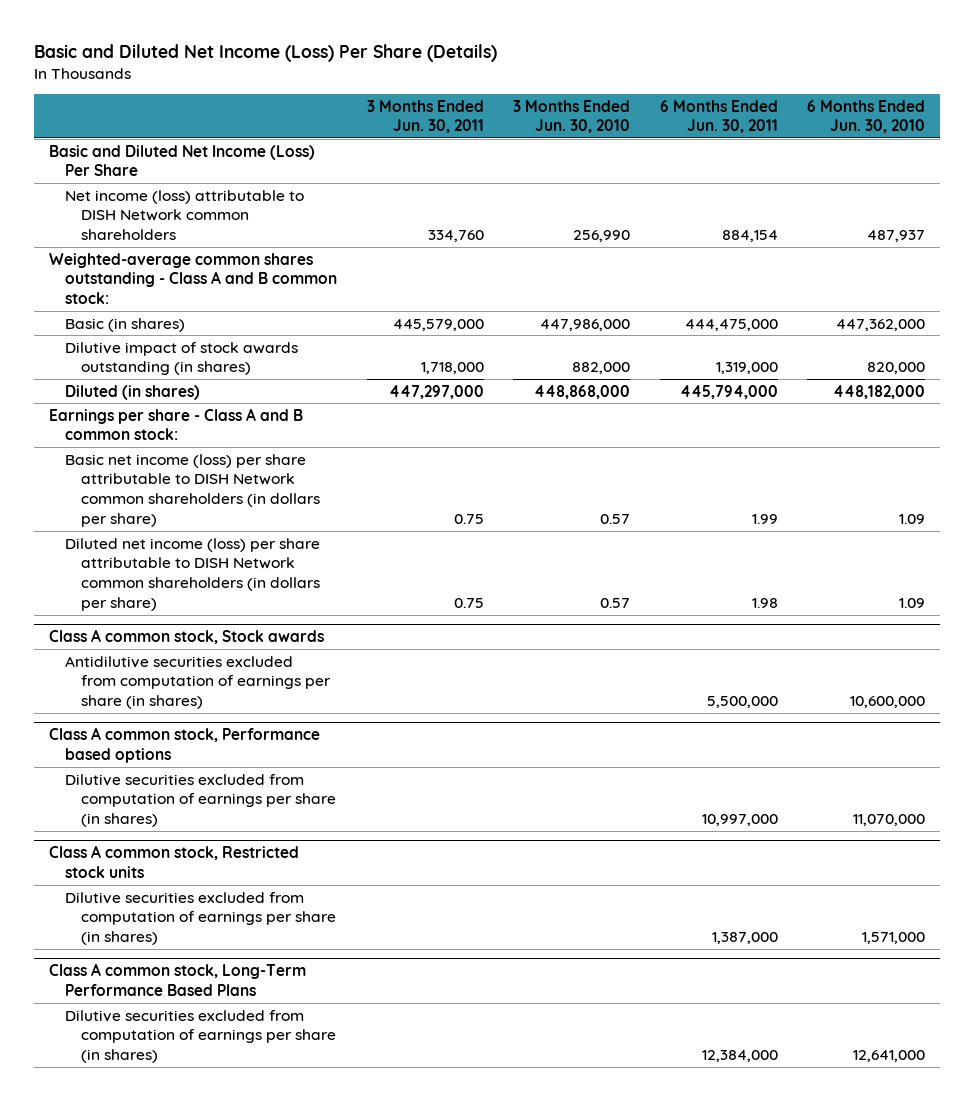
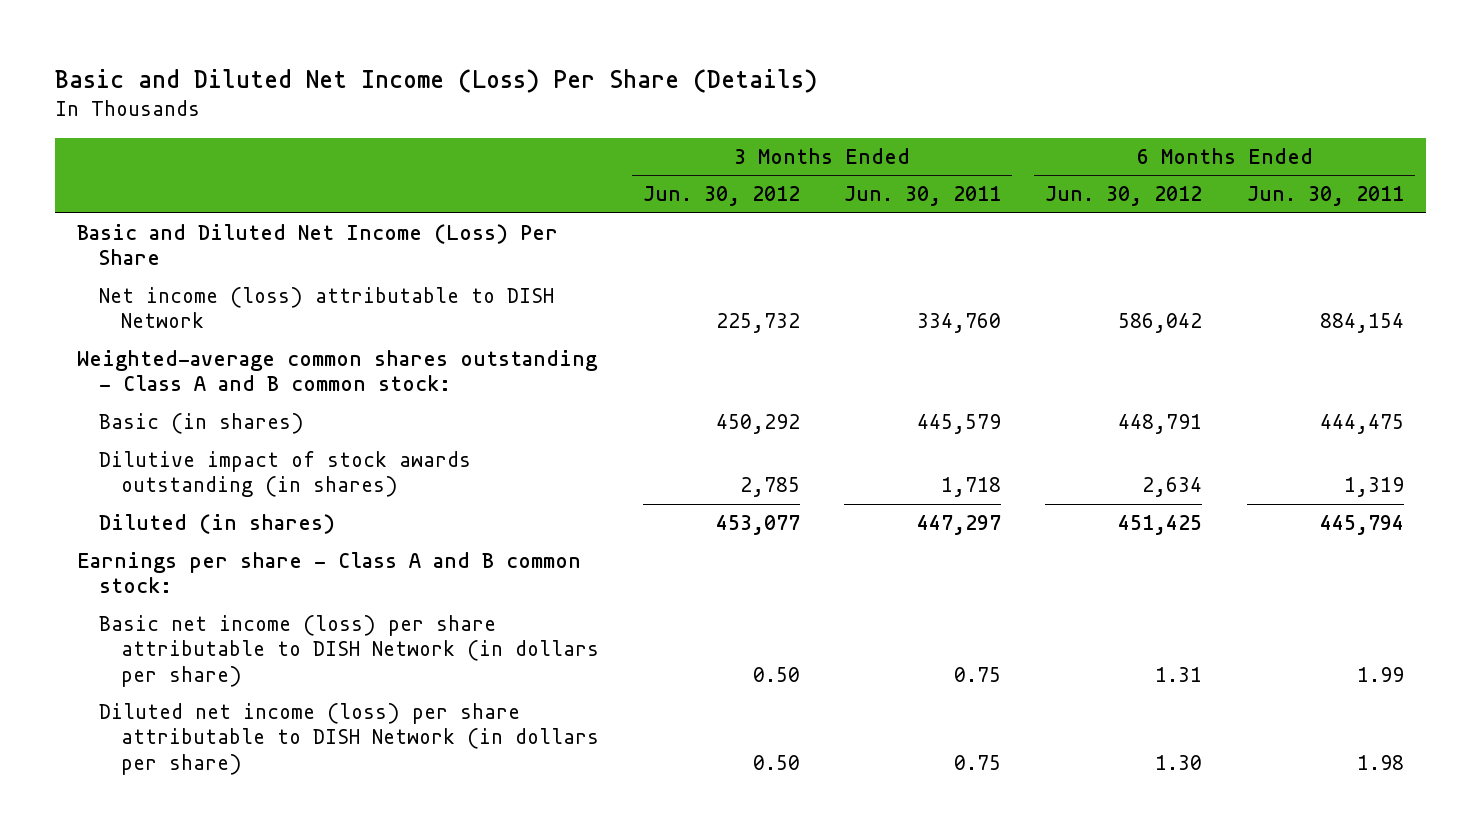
[513,99,631,134] 3 Months Ended Jun. 30, 2010 -> none
[807,99,926,134] 6 Months Ended Jun. 30, 2010 -> none
none -> [643,186,801,207] Jun. 30, 2012
none -> [1045,186,1203,207] Jun. 30, 2012
[64,189,304,241] Net income (loss) attributable to DISH Network common shareholders -> [98,287,554,329] Net income (loss) attributable to DISH Network
[392,318,484,331] 445,579,000 -> [917,414,1002,435] 445,579
[684,318,778,331] 444,475,000 -> [1319,414,1404,435] 444,475
[420,362,484,375] 1,718,000 -> [941,477,1002,498] 1,718
[715,362,778,375] 1,319,000 -> [1343,477,1404,498] 1,319
[388,384,484,399] 447,297,000 -> [917,515,1002,536] 447,297
[679,384,778,399] 445,794,000 -> [1319,515,1404,536] 445,794
[49,629,325,645] Class A common stock, Stock awards -> none
[64,655,331,710] Antidilutive securities excluded from computation of earnings per share (in shares) -> none
[49,727,321,764] Class A common stock, Performance based options -> none
[64,773,336,828] Dilutive securities excluded from computation of earnings per share (in shares) -> none
[49,845,300,879] Class A common stock, Restricted stock units -> none
[64,891,336,946] Dilutive securities excluded from computation of earnings per share (in shares) -> none
[49,963,307,997] Class A common stock, Long-Term Performance Based Plans -> none
[64,1009,336,1064] Dilutive securities excluded from computation of earnings per share (in shares) -> none
[64,453,320,527] Basic net income (loss) per share attributable to DISH Network common shareholders (in dollars per share) -> [98,615,600,687] Basic net income (loss) per share attributable to DISH Network (in dollars per share)
[64,537,320,611] Diluted net income (loss) per share attributable to DISH Network common shareholders (in dollars per share) -> [98,703,600,775] Diluted net income (loss) per share attributable to DISH Network (in dollars per share)

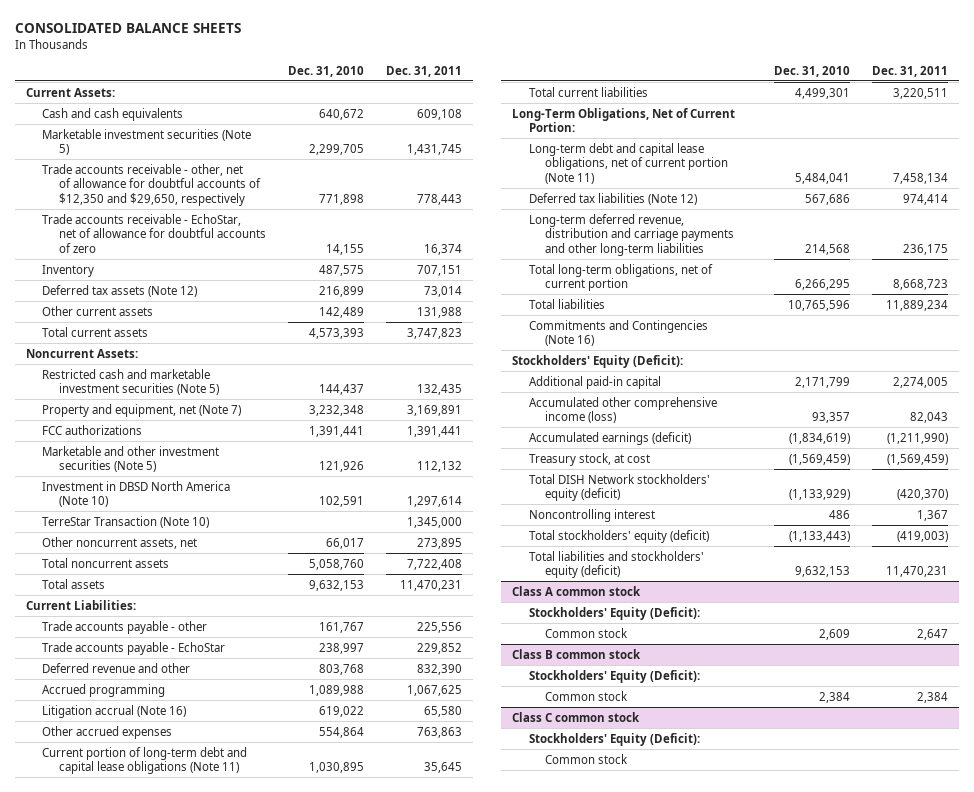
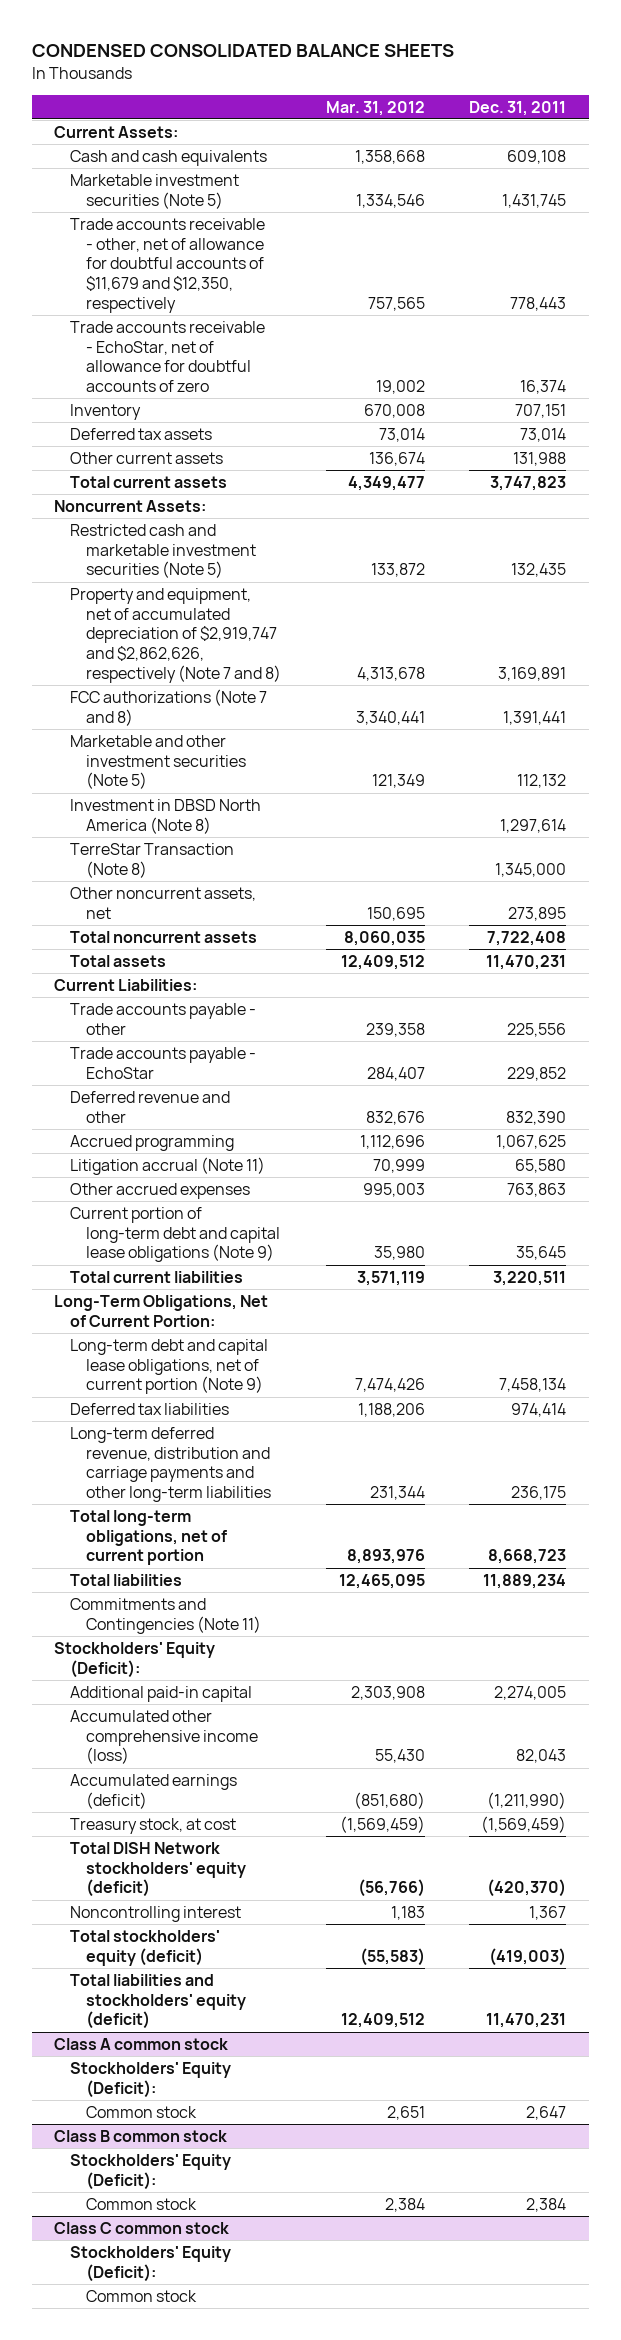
[15,22,242,33] CONSOLIDATED BALANCE SHEETS -> [32,43,455,57] CONDENSED CONSOLIDATED BALANCE SHEETS
[287,65,364,77] Dec. 31, 2010 -> none
none -> [325,100,425,116] Mar. 31, 2012
[42,163,261,206] Trade accounts receivable - other, net of allowance for doubtful accounts of $12,350 and $29,650, respectively -> [70,217,266,313] Trade accounts receivable - other, net of allowance for doubtful accounts of $11,679 and $12,350, respectively
[42,284,198,297] Deferred tax assets (Note 12) -> [70,427,213,440] Deferred tax assets
[42,403,242,417] Property and equipment, net (Note 7) -> [70,587,282,683] Property and equipment, net of accumulated depreciation of $2,919,747 and $2,862,626, respectively (Note 7 and 8)
[42,424,143,435] FCC authorizations -> [70,688,268,726] FCC authorizations (Note 7 and 8)
[42,480,231,508] Investment in DBSD North America (Note 10) -> [70,798,262,834] Investment in DBSD North America (Note 8)
[42,515,210,528] TerreStar Transaction (Note 10) -> [70,842,235,878] TerreStar Transaction (Note 8)
[42,704,187,718] Litigation accrual (Note 16) -> [70,1156,266,1175] Litigation accrual (Note 11)
[42,746,248,775] Current portion of long-term debt and capital lease obligations (Note 11) -> [70,1206,281,1263] Current portion of long-term debt and capital lease obligations (Note 9)
[528,142,729,184] Long-term debt and capital lease obligations, net of current portion (Note 11) -> [70,1338,269,1395] Long-term debt and capital lease obligations, net of current portion (Note 9)
[528,192,697,205] Deferred tax liabilities (Note 12) -> [70,1402,230,1415] Deferred tax liabilities
[528,319,708,347] Commitments and Contingencies (Note 16) -> [70,1597,262,1634] Commitments and Contingencies (Note 11)

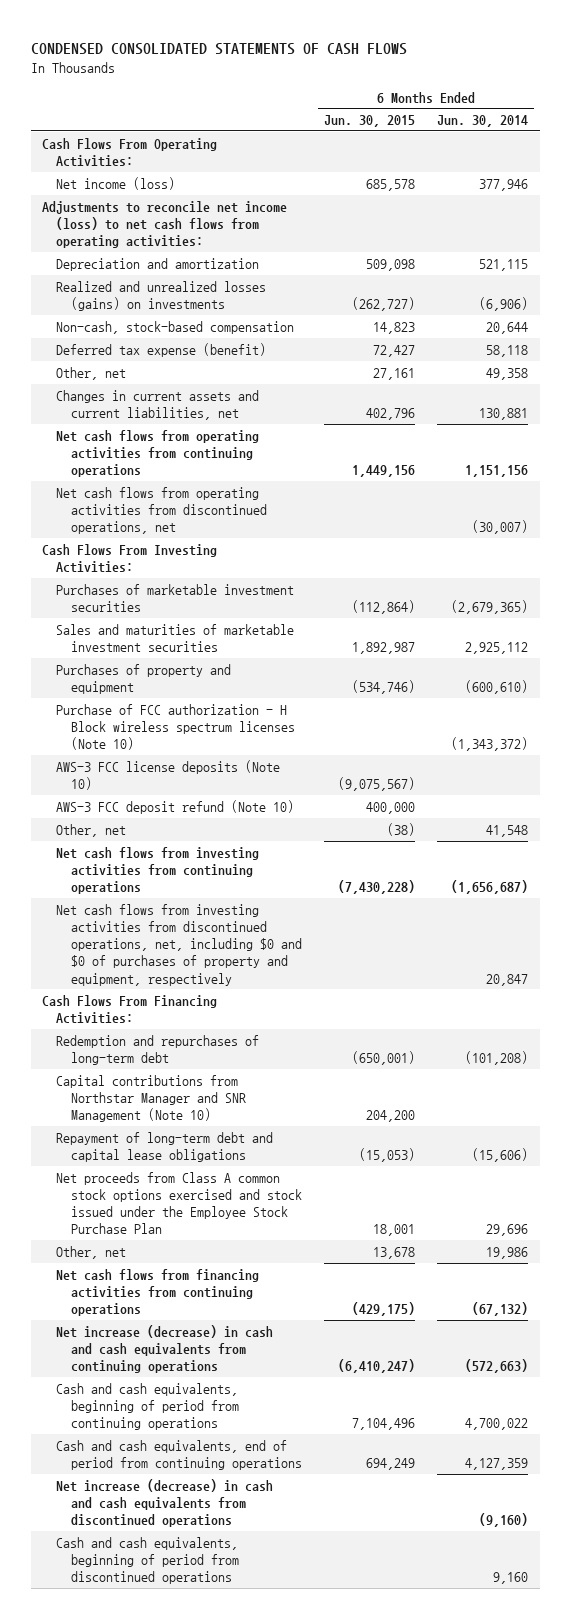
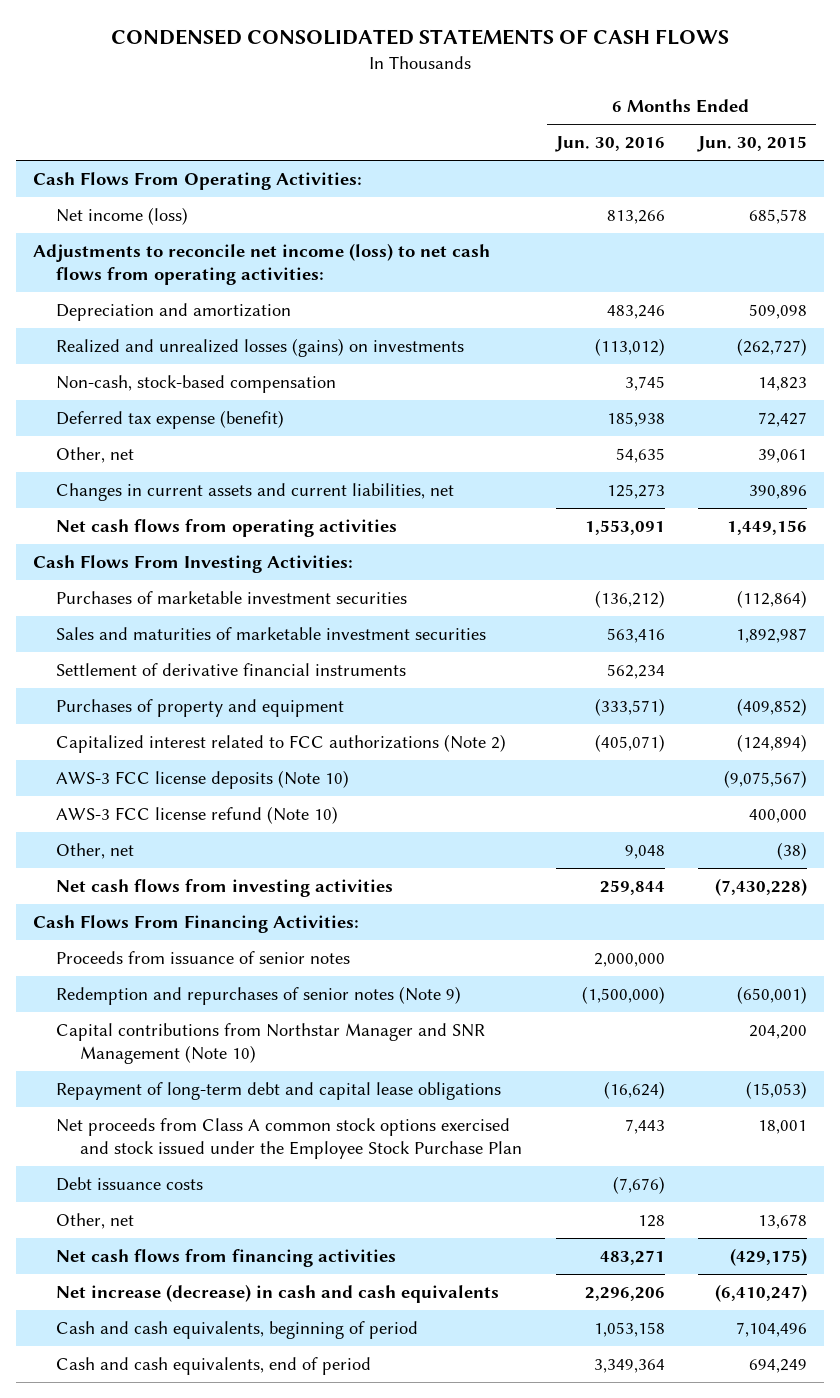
[437,115,529,128] Jun. 30, 2014 -> none
none -> [554,136,665,153] Jun. 30, 2016
[56,486,267,535] Net cash flows from operating activities from discontinued operations, net -> none
[372,367,415,380] 27,161 -> [758,449,808,464] 39,061
[365,407,415,420] 402,796 -> [749,485,808,500] 390,896
[56,429,260,478] Net cash flows from operating activities from continuing operations -> [56,519,398,538] Net cash flows from operating activities
[56,703,295,751] Purchase of FCC authorization - H Block wireless spectrum licenses (Note 10) -> none
none -> [56,663,407,677] Settlement of derivative financial instruments
[351,679,415,694] (534,746) -> [737,698,808,717] (409,852)
none -> [56,734,507,754] Capitalized interest related to FCC authorizations (Note 2)
[56,799,295,814] AWS-3 FCC deposit refund (Note 10) -> [56,806,339,825] AWS-3 FCC license refund (Note 10)
[56,903,302,986] Net cash flows from investing activities from discontinued operations, net, including $0 and $0 of purchases of property and equipment, respectively -> none
[56,846,260,895] Net cash flows from investing activities from continuing operations -> [56,879,394,898] Net cash flows from investing activities
none -> [56,951,351,965] Proceeds from issuance of senior notes
[56,1034,260,1065] Redemption and repurchases of long-term debt -> [56,986,462,1006] Redemption and repurchases of senior notes (Note 9)
none -> [56,1177,204,1192] Debt issuance costs
[56,1478,274,1528] Net increase (decrease) in cash and cash equivalents from discontinued operations -> none
[56,1536,239,1585] Cash and cash equivalents, beginning of period from discontinued operations -> none
[56,1268,260,1317] Net cash flows from financing activities from continuing operations -> [56,1249,397,1268] Net cash flows from financing activities
[56,1324,274,1374] Net increase (decrease) in cash and cash equivalents from continuing operations -> [56,1284,500,1304] Net increase (decrease) in cash and cash equivalents
[56,1382,239,1431] Cash and cash equivalents, beginning of period from continuing operations -> [56,1321,419,1340] Cash and cash equivalents, beginning of period
[56,1439,302,1470] Cash and cash equivalents, end of period from continuing operations -> [56,1357,372,1376] Cash and cash equivalents, end of period

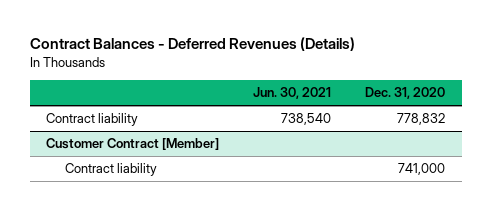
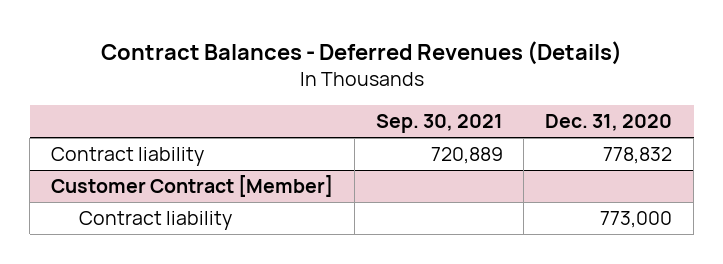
[253,87,332,100] Jun. 30, 2021 -> none
none -> [375,114,503,134] Sep. 30, 2021
[397,163,445,176] 741,000 -> [600,211,673,229] 773,000

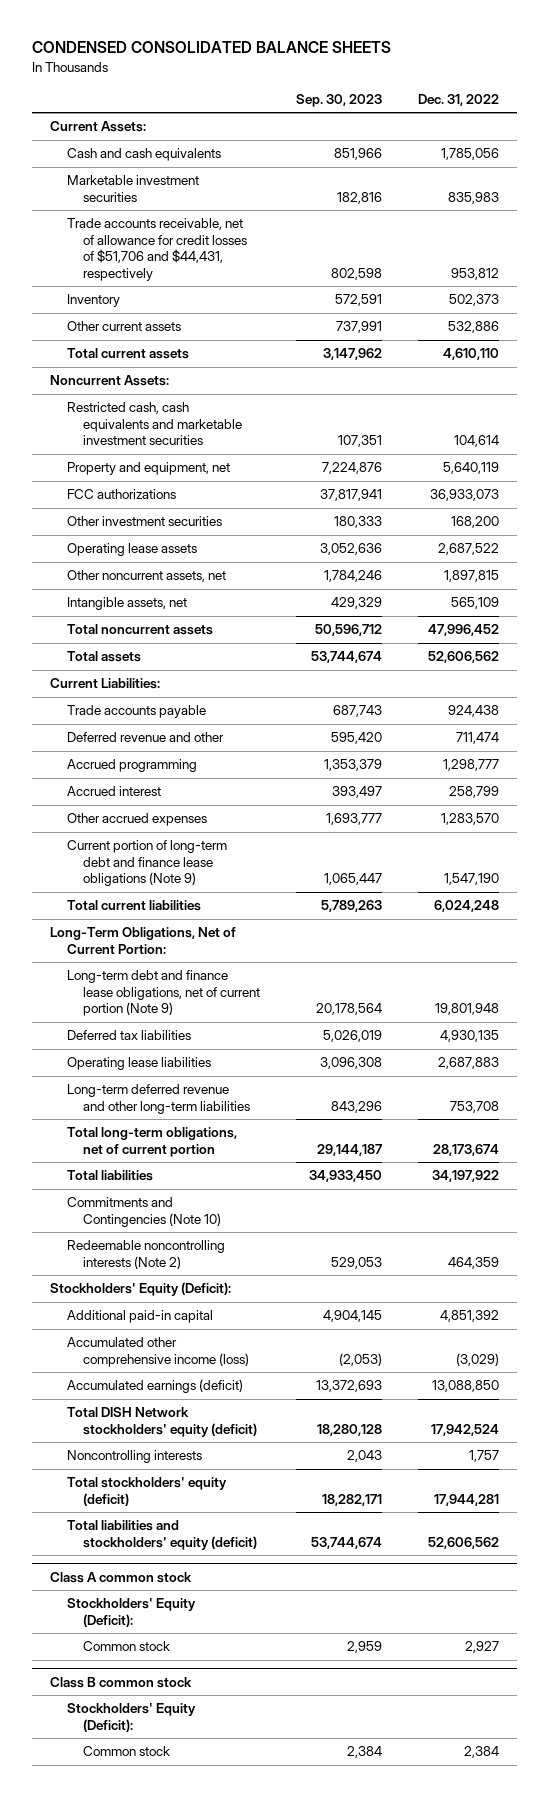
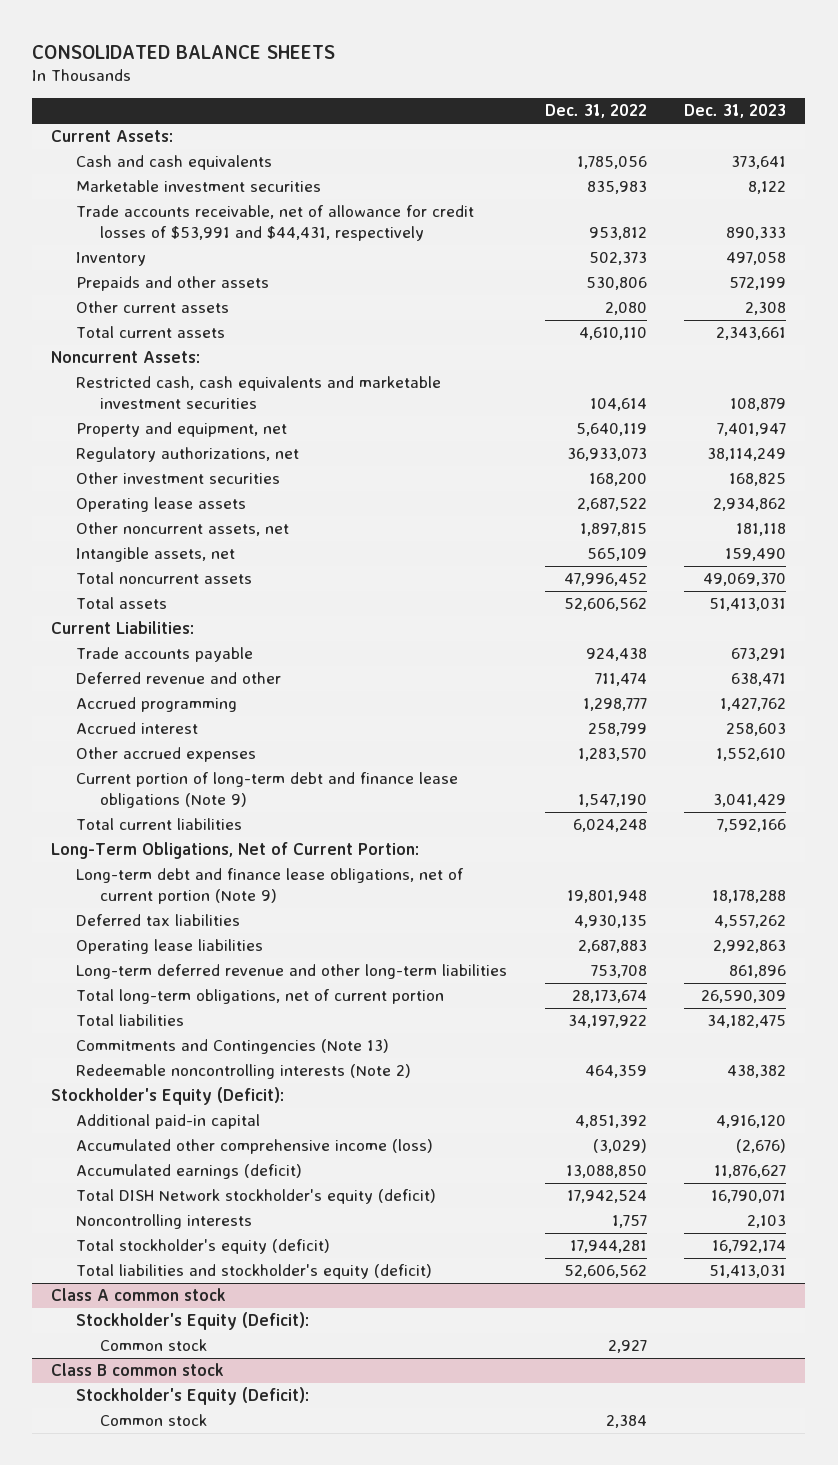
[32,41,392,54] CONDENSED CONSOLIDATED BALANCE SHEETS -> [32,44,336,59] CONSOLIDATED BALANCE SHEETS
[296,93,383,107] Sep. 30, 2023 -> none
none -> [684,104,787,119] Dec. 31, 2023
[66,218,248,282] Trade accounts receivable, net of allowance for credit losses of $51,706 and $44,431, respectively -> [75,205,474,241] Trade accounts receivable, net of allowance for credit losses of $53,991 and $44,431, respectively
none -> [75,276,269,292] Prepaids and other assets
[448,321,500,334] 532,886 -> [604,302,647,316] 2,080
[66,489,176,500] FCC authorizations -> [75,447,299,463] Regulatory authorizations, net
[66,1197,222,1227] Commitments and Contingencies (Note 10) -> [75,1039,389,1055] Commitments and Contingencies (Note 13)
[50,1282,232,1297] Stockholders' Equity (Deficit): -> [51,1087,285,1106] Stockholder's Equity (Deficit):
[66,1407,258,1437] Total DISH Network stockholders' equity (deficit) -> [75,1189,436,1205] Total DISH Network stockholder's equity (deficit)
[66,1477,227,1506] Total stockholders' equity (deficit) -> [75,1239,330,1255] Total stockholder's equity (deficit)
[66,1520,258,1550] Total liabilities and stockholders' equity (deficit) -> [75,1264,432,1280] Total liabilities and stockholder's equity (deficit)
[66,1598,196,1627] Stockholders' Equity (Deficit): -> [75,1312,309,1331] Stockholder's Equity (Deficit):
[66,1703,196,1732] Stockholders' Equity (Deficit): -> [75,1387,309,1406] Stockholder's Equity (Deficit):

